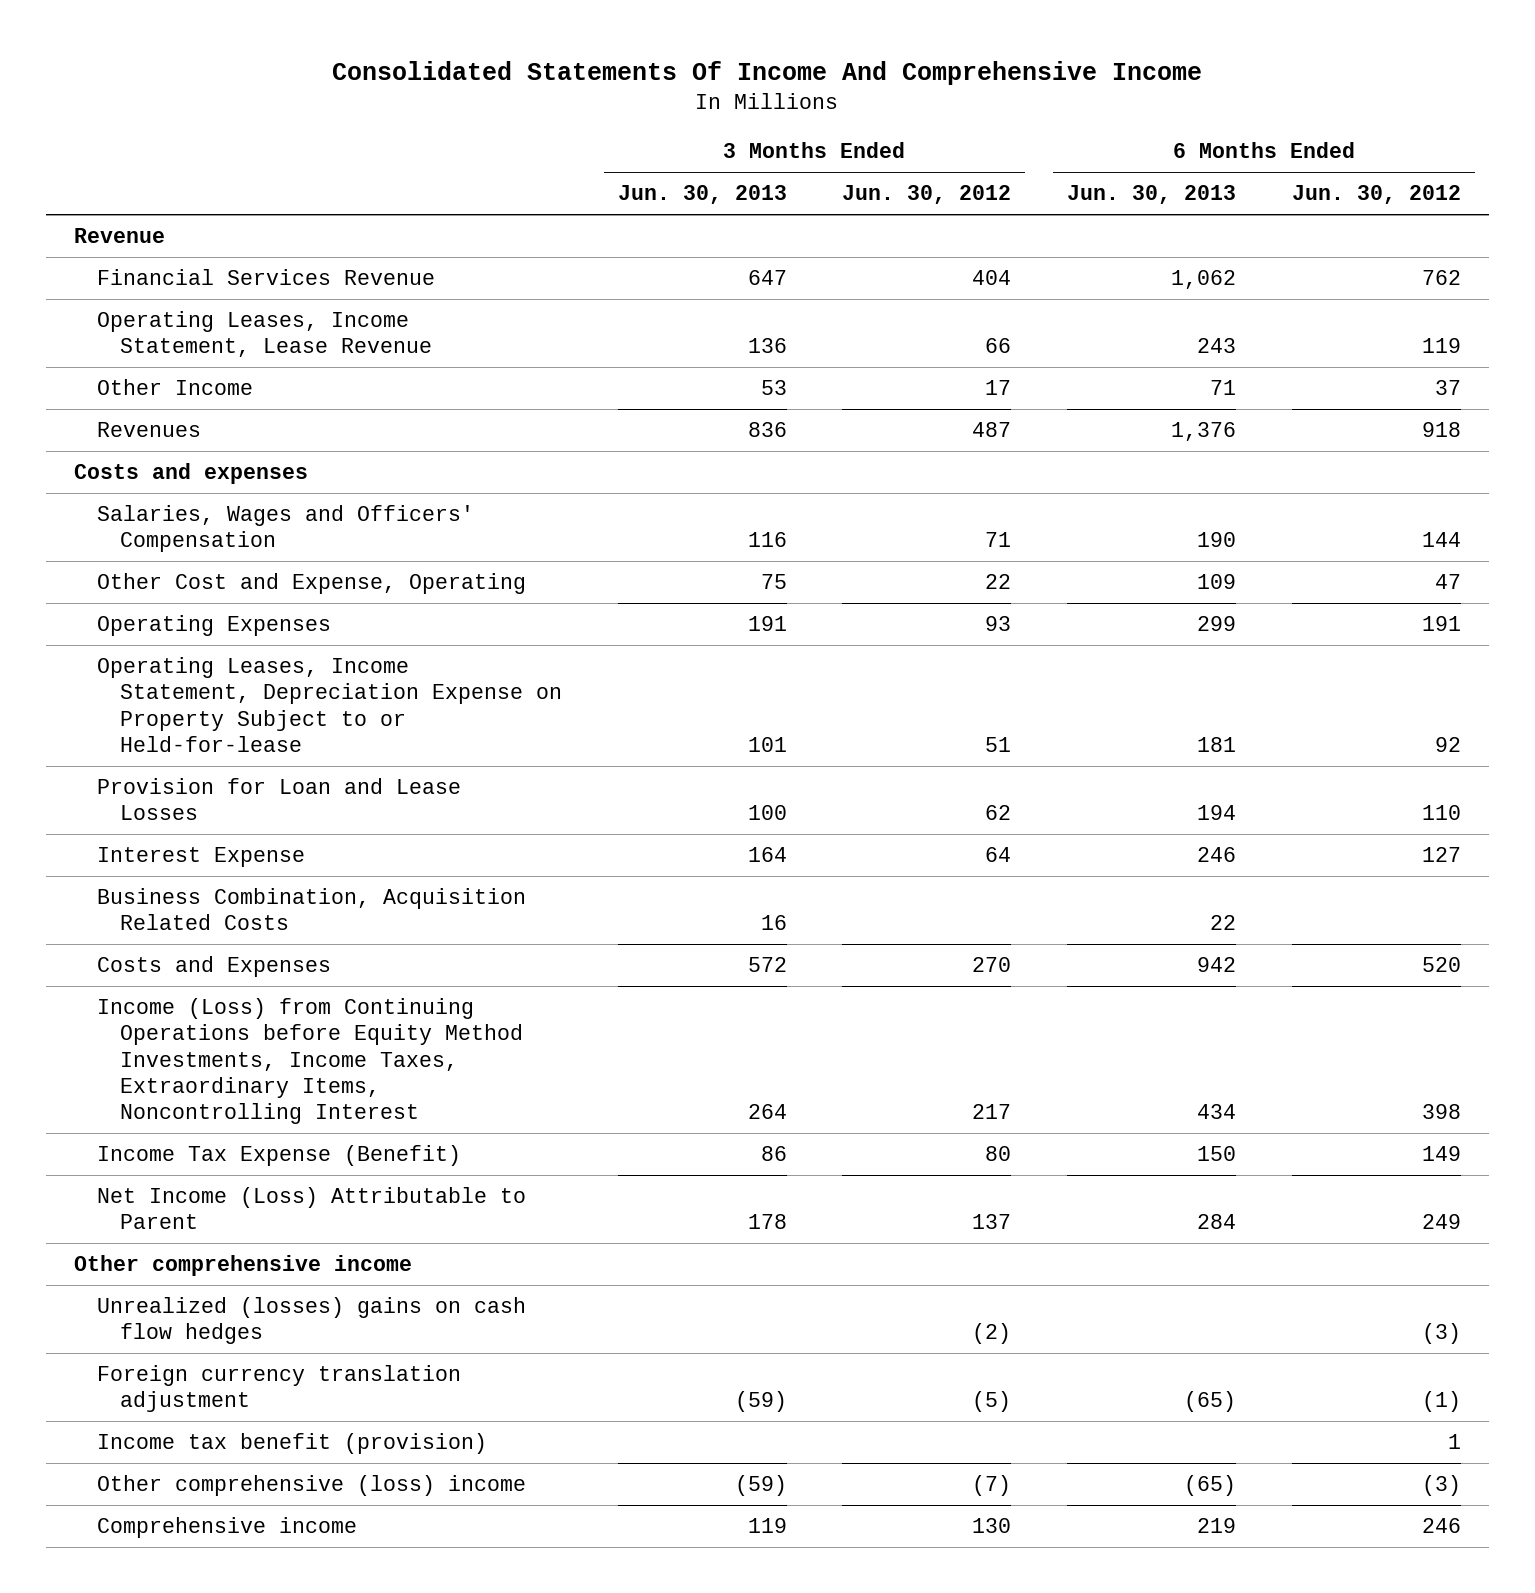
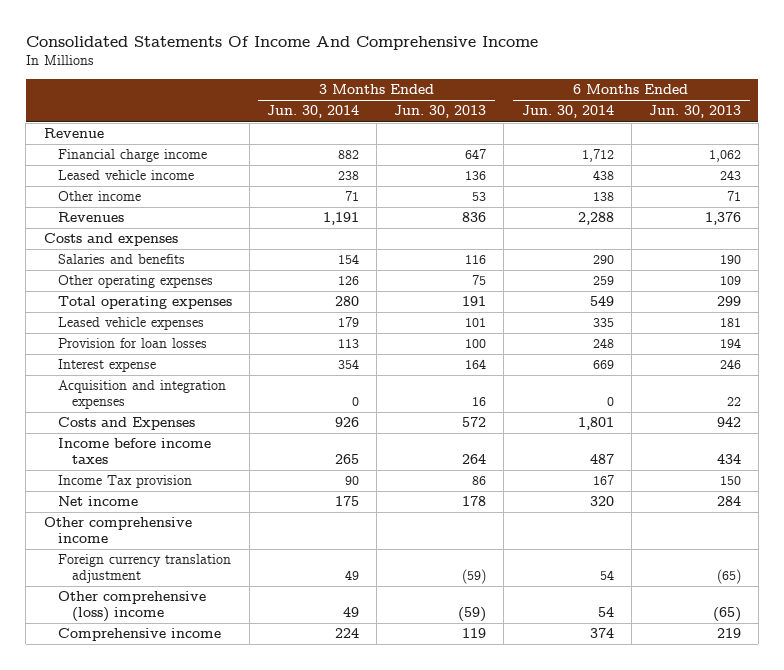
[842,185,1012,205] Jun. 30, 2012 -> none
[1291,185,1461,205] Jun. 30, 2012 -> none
none -> [267,105,360,119] Jun. 30, 2014
none -> [521,105,614,119] Jun. 30, 2014
[96,269,435,286] Financial Services Revenue -> [57,149,207,163] Financial charge income
[96,311,432,358] Operating Leases, Income Statement, Lease Revenue -> [57,170,194,181] Leased vehicle income
[96,379,253,396] Other Income -> [57,191,141,202] Other income
[96,505,474,553] Salaries, Wages and Officers' Compensation -> [57,254,185,265] Salaries and benefits
[96,573,526,595] Other Cost and Expense, Operating -> [57,275,213,289] Other operating expenses
[96,615,331,637] Operating Expenses -> [57,296,232,310] Total operating expenses
[96,657,562,752] Operating Leases, Income Statement, Depreciation Expense on Property Subject to or Held-for-lease -> [57,317,204,331] Leased vehicle expenses
[96,778,461,821] Provision for Loan and Lease Losses -> [57,338,207,349] Provision for loan losses
[96,847,305,868] Interest Expense -> [57,359,156,373] Interest expense
[96,888,526,931] Business Combination, Acquisition Related Costs -> [57,380,226,410] Acquisition and integration expenses
[96,998,523,1124] Income (Loss) from Continuing Operations before Equity Method Investments, Income Taxes, Extraordinary Items, Noncontrolling Interest -> [57,438,211,465] Income before income taxes
[96,1145,461,1167] Income Tax Expense (Benefit) -> [57,475,192,489] Income Tax provision
[96,1187,526,1230] Net Income (Loss) Attributable to Parent -> [57,496,138,507] Net income
[96,1297,526,1345] Unrealized (losses) gains on cash flow hedges -> none
[96,1433,487,1455] Income tax benefit (provision) -> none

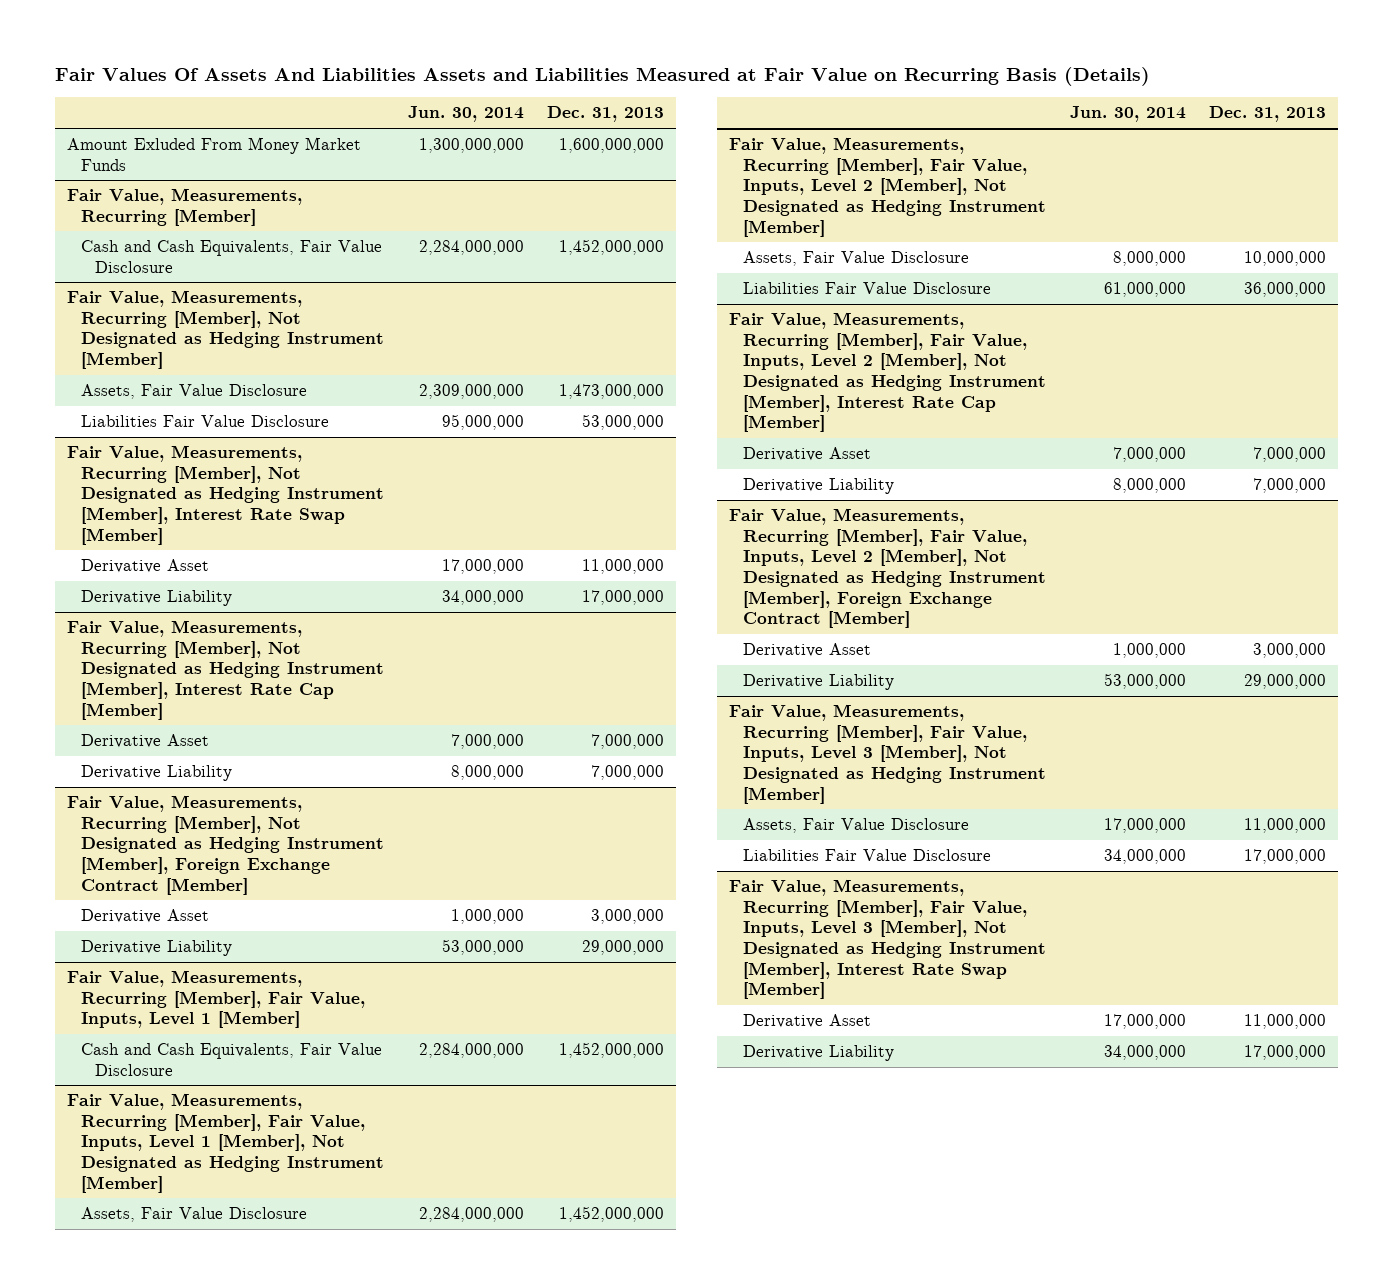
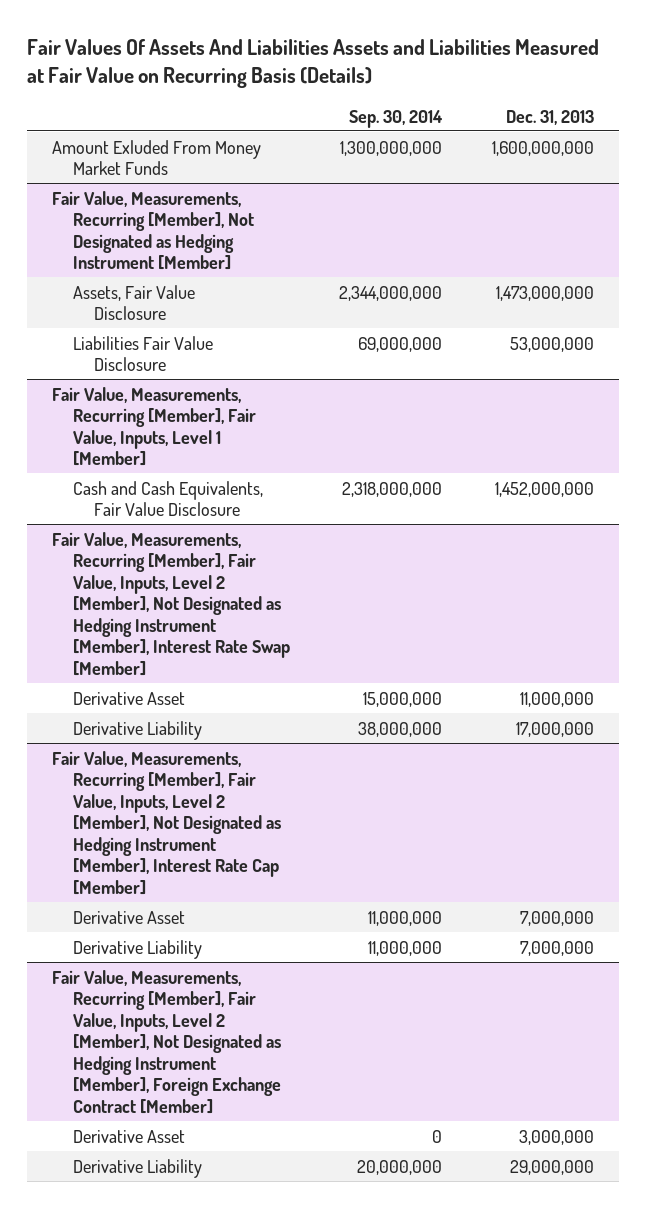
[407,106,524,123] Jun. 30, 2014 -> none
none -> [349,109,444,128] Sep. 30, 2014
[67,188,303,226] Fair Value, Measurements, Recurring [Member] -> none
[81,240,383,273] Cash and Cash Equivalents, Fair Value Disclosure -> none
[67,445,385,545] Fair Value, Measurements, Recurring [Member], Not Designated as Hedging Instrument [Member], Interest Rate Swap [Member] -> none
[81,559,210,574] Derivative Asset -> none
[81,590,233,607] Derivative Liability -> none
[67,620,385,720] Fair Value, Measurements, Recurring [Member], Not Designated as Hedging Instrument [Member], Interest Rate Cap [Member] -> none
[81,734,210,749] Derivative Asset -> none
[81,765,233,782] Derivative Liability -> none
[67,795,385,895] Fair Value, Measurements, Recurring [Member], Not Designated as Hedging Instrument [Member], Foreign Exchange Contract [Member] -> none
[81,909,210,924] Derivative Asset -> none
[81,940,233,957] Derivative Liability -> none
[67,1093,385,1193] Fair Value, Measurements, Recurring [Member], Fair Value, Inputs, Level 1 [Member], Not Designated as Hedging Instrument [Member] -> none
[81,1207,308,1223] Assets, Fair Value Disclosure -> none
[742,251,969,267] Assets, Fair Value Disclosure -> none
[742,282,991,295] Liabilities Fair Value Disclosure -> none
[729,137,1046,237] Fair Value, Measurements, Recurring [Member], Fair Value, Inputs, Level 2 [Member], Not Designated as Hedging Instrument [Member] -> [51,531,291,676] Fair Value, Measurements, Recurring [Member], Fair Value, Inputs, Level 2 [Member], Not Designated as Hedging Instrument [Member], Interest Rate Swap [Member]
none -> [73,691,186,705] Derivative Asset
none -> [73,720,203,740] Derivative Liability
[729,704,1046,804] Fair Value, Measurements, Recurring [Member], Fair Value, Inputs, Level 3 [Member], Not Designated as Hedging Instrument [Member] -> none
[742,818,969,834] Assets, Fair Value Disclosure -> none
[742,849,991,862] Liabilities Fair Value Disclosure -> none
[729,879,1046,1000] Fair Value, Measurements, Recurring [Member], Fair Value, Inputs, Level 3 [Member], Not Designated as Hedging Instrument [Member], Interest Rate Swap [Member] -> none
[742,1014,871,1029] Derivative Asset -> none
[742,1045,894,1062] Derivative Liability -> none

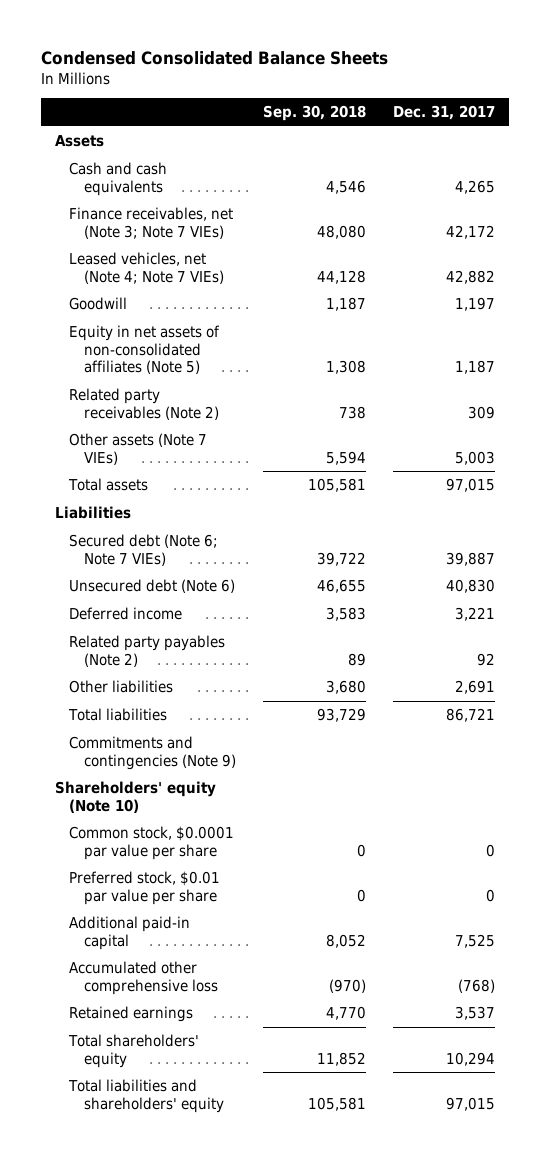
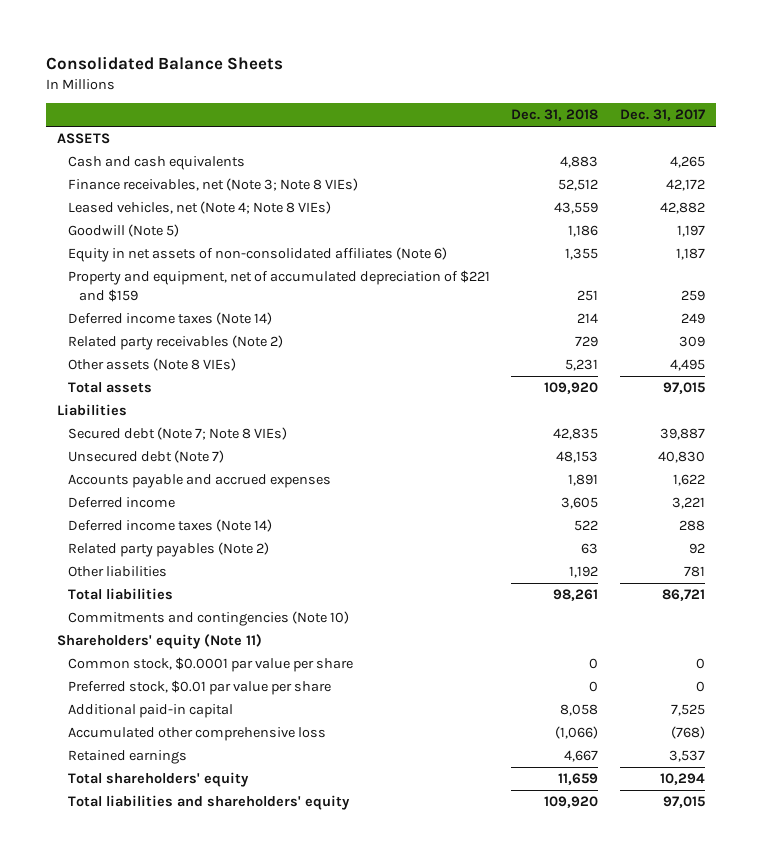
[41,50,389,65] Condensed Consolidated Balance Sheets -> [45,55,283,70] Consolidated Balance Sheets
[263,105,367,122] Sep. 30, 2018 -> none
none -> [511,109,599,122] Dec. 31, 2018
[54,135,104,148] Assets -> [56,133,110,145] ASSETS
[69,207,234,239] Finance receivables, net (Note 3; Note 7 VIEs) -> [67,178,358,192] Finance receivables, net (Note 3; Note 8 VIEs)
[69,252,224,284] Leased vehicles, net (Note 4; Note 7 VIEs) -> [67,201,331,215] Leased vehicles, net (Note 4; Note 8 VIEs)
[69,297,128,311] Goodwill -> [67,224,179,238] Goodwill (Note 5)
[69,325,221,375] Equity in net assets of non-consolidated affiliates (Note 5) -> [67,247,447,263] Equity in net assets of non-consolidated affiliates (Note 6)
none -> [67,270,490,302] Property and equipment, net of accumulated depreciation of $221 and $159
none -> [67,312,272,326] Deferred income taxes (Note 14)
[69,433,208,465] Other assets (Note 7 VIEs) -> [67,358,236,372] Other assets (Note 8 VIEs)
[455,450,496,465] 5,003 -> [670,359,706,372] 4,495
[69,534,219,566] Secured debt (Note 6; Note 7 VIEs) -> [67,427,287,441] Secured debt (Note 7; Note 8 VIEs)
[69,579,236,594] Unsecured debt (Note 6) -> [67,450,224,464] Unsecured debt (Note 7)
none -> [67,474,331,489] Accounts payable and accrued expenses
none -> [67,519,272,533] Deferred income taxes (Note 14)
[455,680,496,695] 2,691 -> [684,566,706,578] 781
[69,736,236,770] Commitments and contingencies (Note 9) -> [67,611,349,627] Commitments and contingencies (Note 10)
[54,781,216,813] Shareholders' equity (Note 10) -> [56,634,262,650] Shareholders' equity (Note 11)

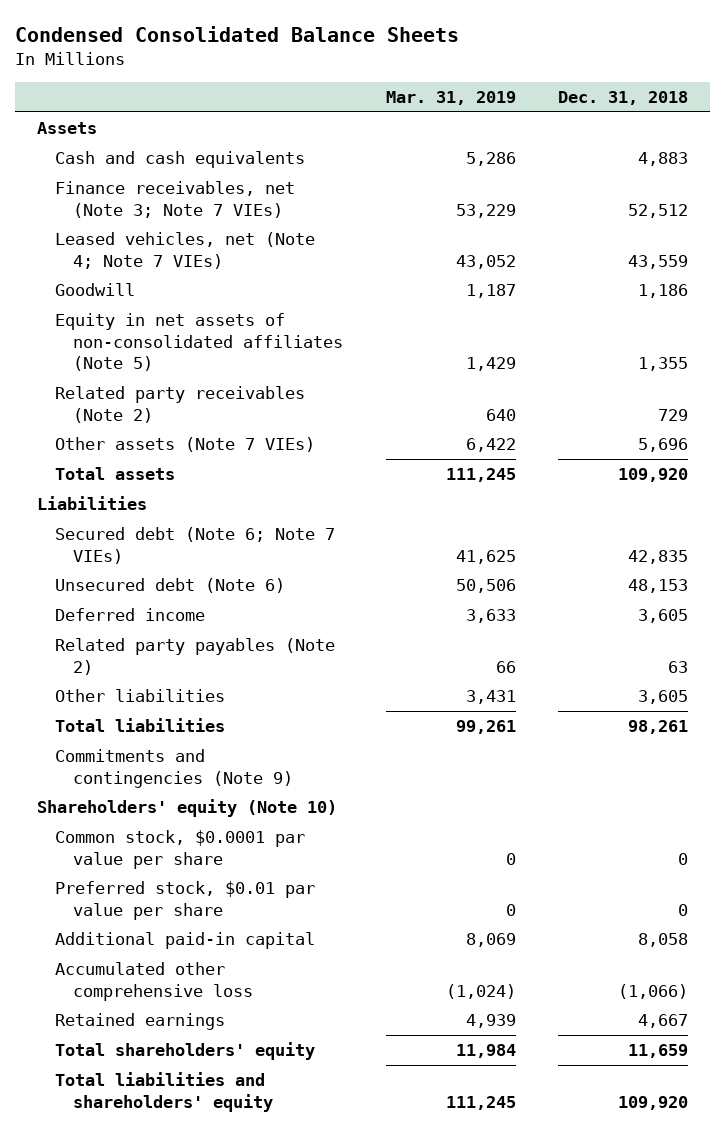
[45,55,283,70] Consolidated Balance Sheets -> [15,25,460,42] Condensed Consolidated Balance Sheets
[620,109,706,122] Dec. 31, 2017 -> none
none -> [385,91,516,106] Mar. 31, 2019
[56,133,110,145] ASSETS -> [36,122,97,135] Assets
[67,270,490,302] Property and equipment, net of accumulated depreciation of $221 and $159 -> none
[67,312,272,326] Deferred income taxes (Note 14) -> none
[67,178,358,192] Finance receivables, net (Note 3; Note 8 VIEs) -> [54,181,295,218] Finance receivables, net (Note 3; Note 7 VIEs)
[67,201,331,215] Leased vehicles, net (Note 4; Note 8 VIEs) -> [54,232,315,269] Leased vehicles, net (Note 4; Note 7 VIEs)
[67,224,179,238] Goodwill (Note 5) -> [54,283,135,297] Goodwill
[67,247,447,263] Equity in net assets of non-consolidated affiliates (Note 6) -> [54,313,343,372] Equity in net assets of non-consolidated affiliates (Note 5)
[67,358,236,372] Other assets (Note 8 VIEs) -> [54,437,315,453] Other assets (Note 7 VIEs)
[565,359,599,372] 5,231 -> [638,438,689,453] 5,696
[67,474,331,489] Accounts payable and accrued expenses -> none
[67,427,287,441] Secured debt (Note 7; Note 8 VIEs) -> [54,527,335,564] Secured debt (Note 6; Note 7 VIEs)
[67,450,224,464] Unsecured debt (Note 7) -> [54,578,285,594] Unsecured debt (Note 6)
[67,519,272,533] Deferred income taxes (Note 14) -> none
[569,566,599,579] 1,192 -> [638,690,689,705] 3,605
[67,611,349,627] Commitments and contingencies (Note 10) -> [54,749,293,788] Commitments and contingencies (Note 9)
[56,634,262,650] Shareholders' equity (Note 11) -> [36,799,337,818] Shareholders' equity (Note 10)

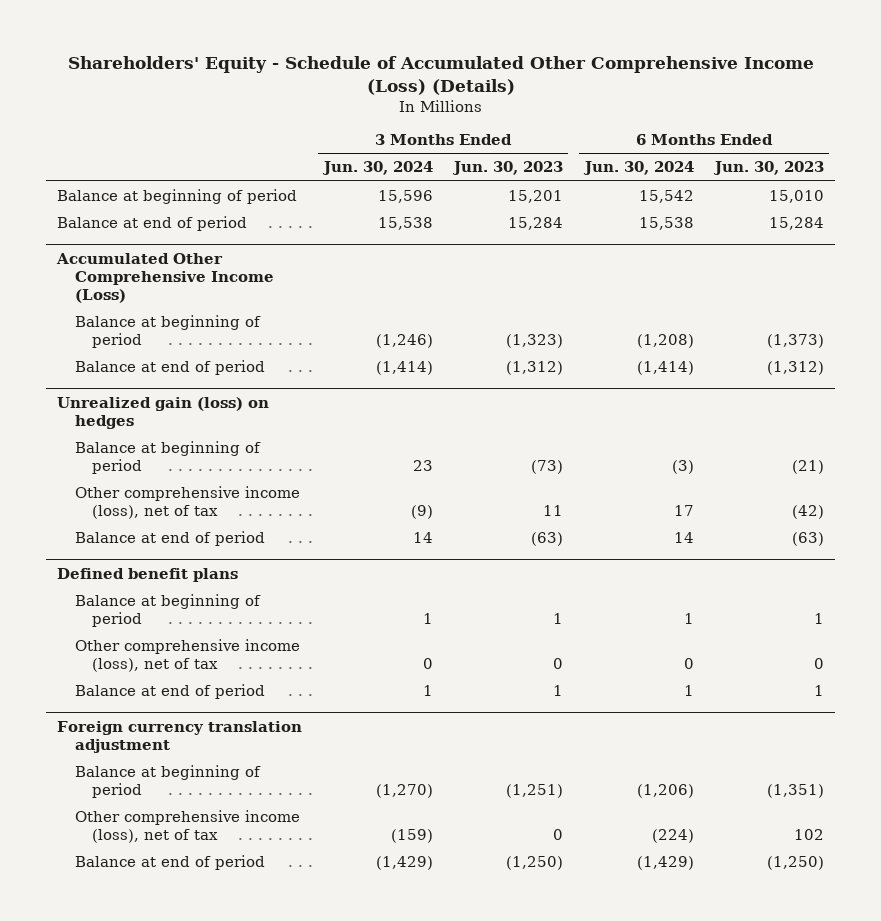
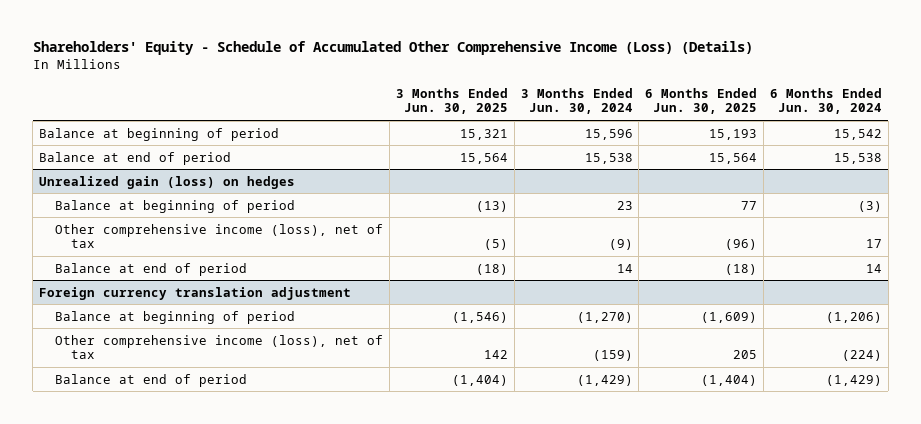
[452,161,564,176] Jun. 30, 2023 -> none
[713,161,825,176] Jun. 30, 2023 -> none
none -> [395,87,508,115] 3 Months Ended Jun. 30, 2025
none -> [645,87,758,115] 6 Months Ended Jun. 30, 2025
[56,252,274,303] Accumulated Other Comprehensive Income (Loss) -> none
[74,314,261,348] Balance at beginning of period -> none
[74,359,265,375] Balance at end of period -> none
[57,567,239,582] Defined benefit plans -> none
[74,593,261,627] Balance at beginning of period -> none
[74,638,300,672] Other comprehensive income (loss), net of tax -> none
[74,683,265,699] Balance at end of period -> none

